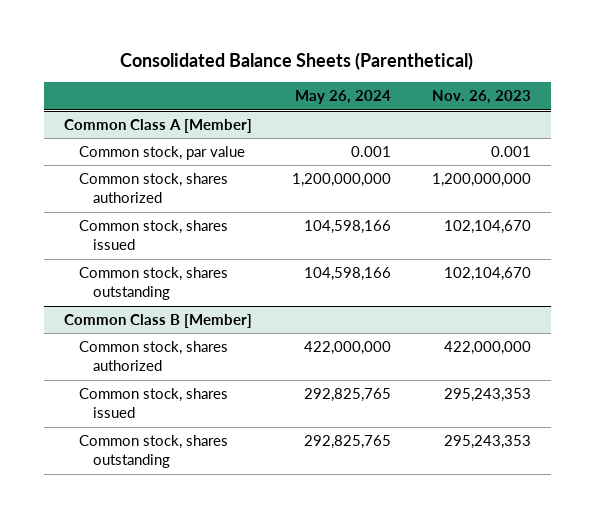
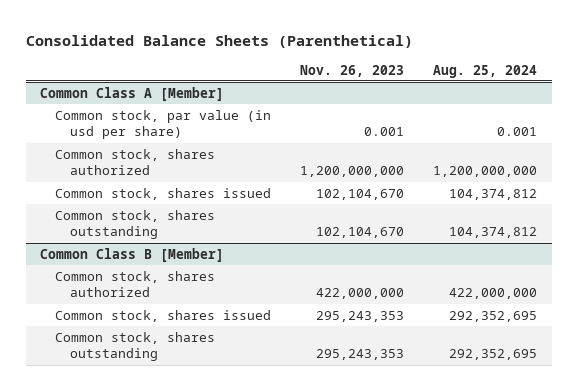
[295,90,392,105] May 26, 2024 -> none
none -> [433,64,538,78] Aug. 25, 2024
[78,146,245,161] Common stock, par value -> [55,109,272,140] Common stock, par value (in usd per share)

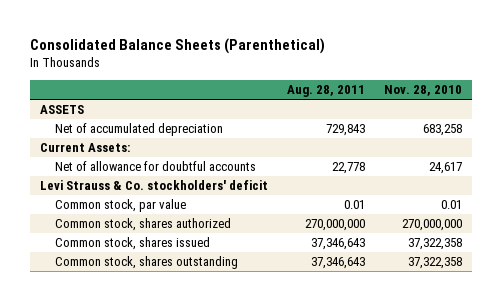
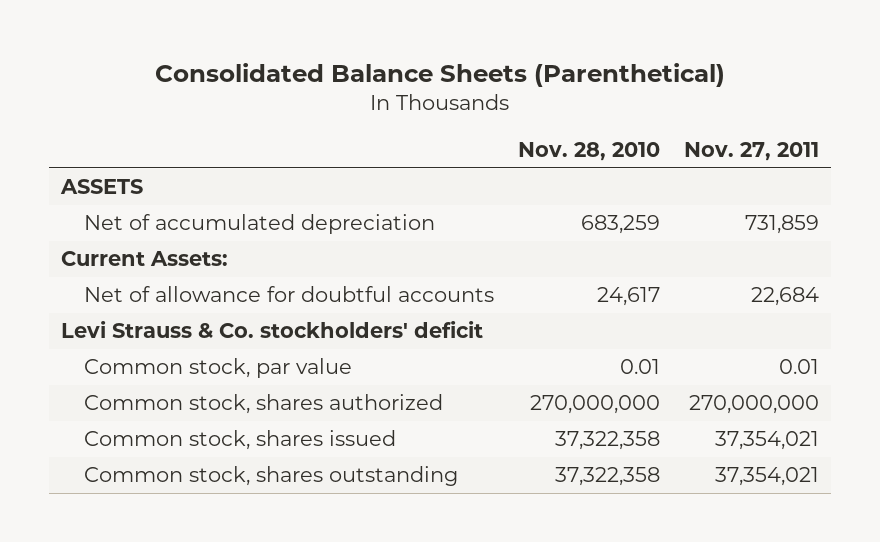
[286,84,365,97] Aug. 28, 2011 -> none
none -> [684,142,820,162] Nov. 27, 2011
[423,124,463,137] 683,258 -> [581,215,661,235] 683,259

